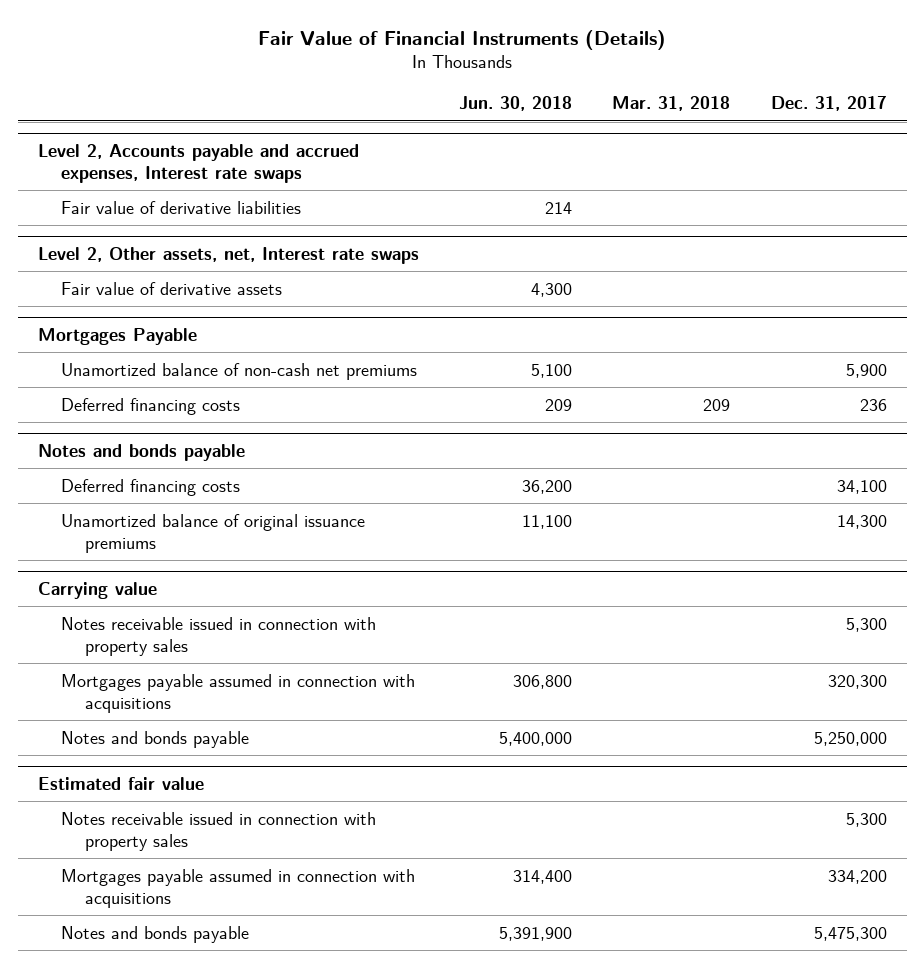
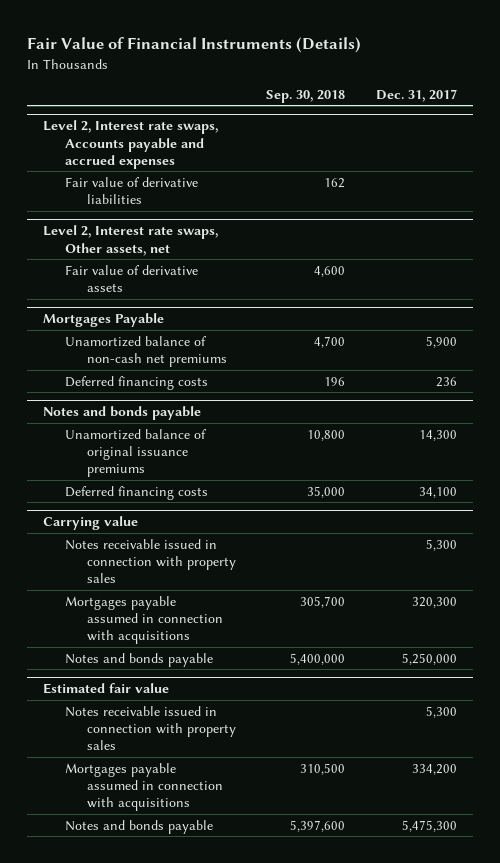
[459,96,573,112] Jun. 30, 2018 -> none
[612,96,731,112] Mar. 31, 2018 -> none
none -> [266,89,346,103] Sep. 30, 2018
[37,143,359,183] Level 2, Accounts payable and accrued expenses, Interest rate swaps -> [42,120,218,169] Level 2, Interest rate swaps, Accounts payable and accrued expenses
[37,246,419,264] Level 2, Other assets, net, Interest rate swaps -> [42,225,218,256] Level 2, Interest rate swaps, Other assets, net
[61,478,241,496] Deferred financing costs -> [64,485,208,500] Deferred financing costs

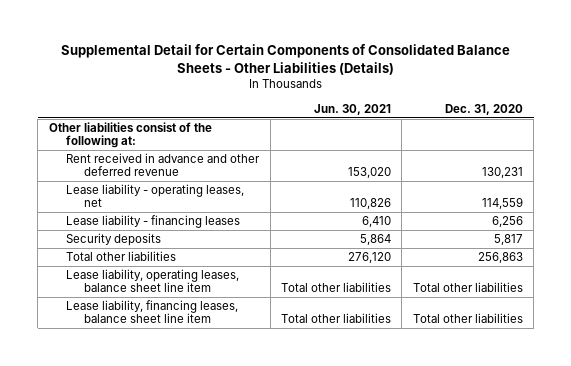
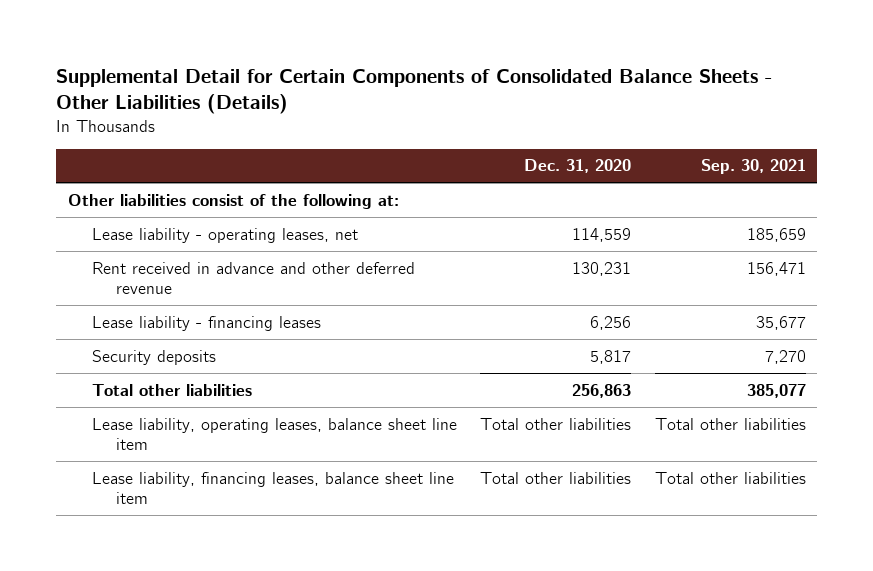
[314,103,392,115] Jun. 30, 2021 -> none
none -> [700,159,806,175] Sep. 30, 2021
[66,153,261,177] Rent received in advance and other deferred revenue -> [91,261,415,294] Rent received in advance and other deferred revenue

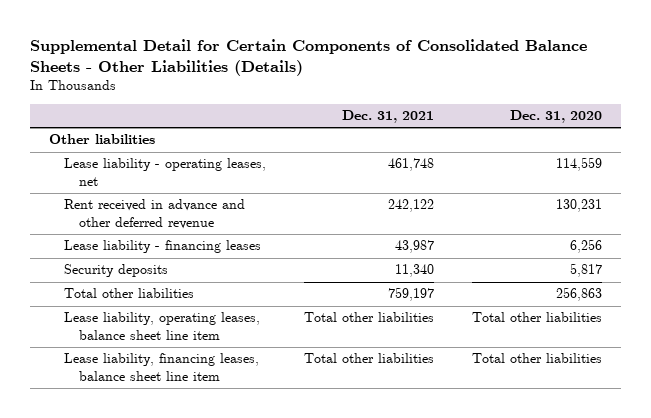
[700,159,806,175] Sep. 30, 2021 -> none
none -> [342,110,435,124] Dec. 31, 2021
[67,193,399,209] Other liabilities consist of the following at: -> [48,134,155,145] Other liabilities

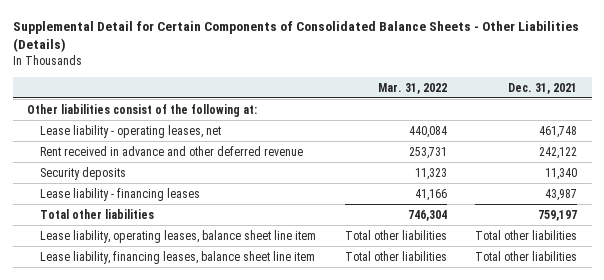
[510,110,603,124] Dec. 31, 2020 -> none
none -> [377,82,447,94] Mar. 31, 2022
[48,134,155,145] Other liabilities -> [26,103,257,117] Other liabilities consist of the following at:
[64,240,262,254] Lease liability - financing leases -> [39,187,200,201] Lease liability - financing leases

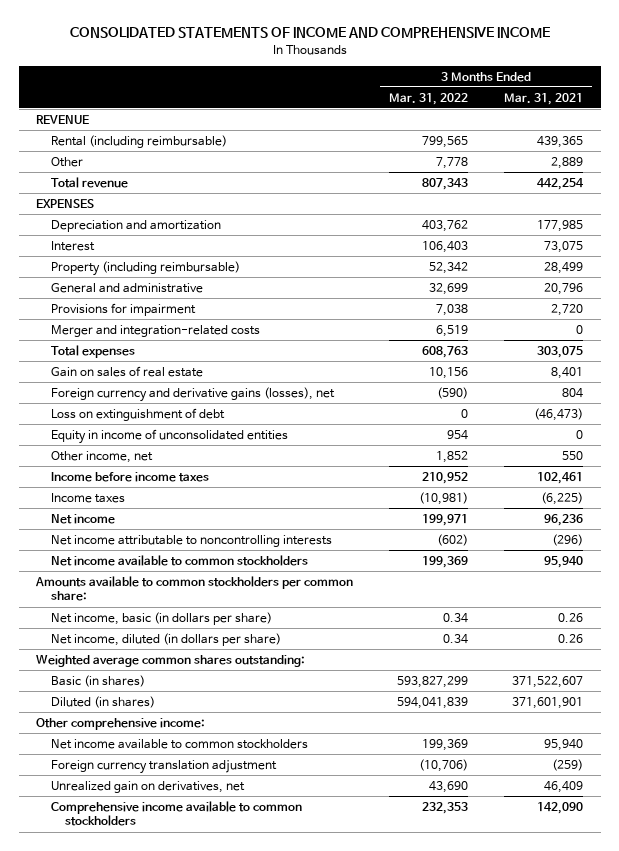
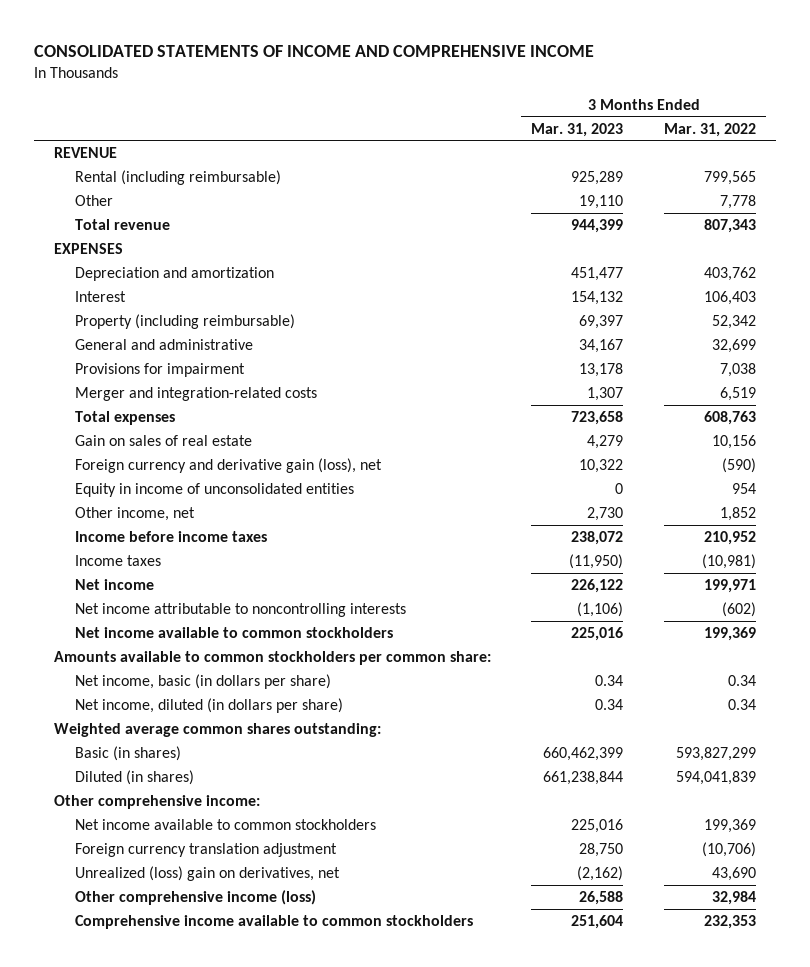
[503,92,583,105] Mar. 31, 2021 -> none
none -> [531,122,624,137] Mar. 31, 2023
[50,407,225,421] Loss on extinguishment of debt -> none
[50,386,335,402] Foreign currency and derivative gains (losses), net -> [75,457,383,473] Foreign currency and derivative gain (loss), net
[50,780,245,793] Unrealized gain on derivatives, net -> [75,865,341,881] Unrealized (loss) gain on derivatives, net
none -> [75,889,317,905] Other comprehensive income (loss)

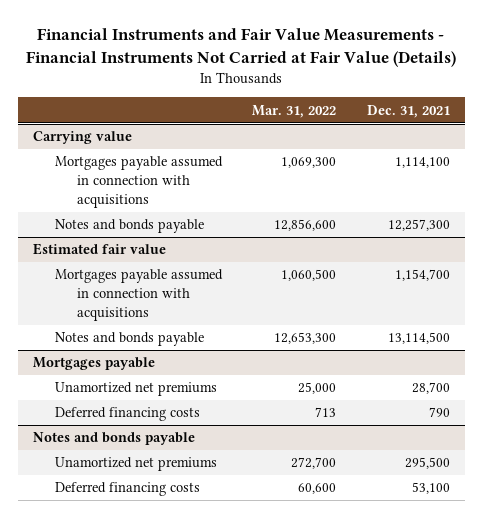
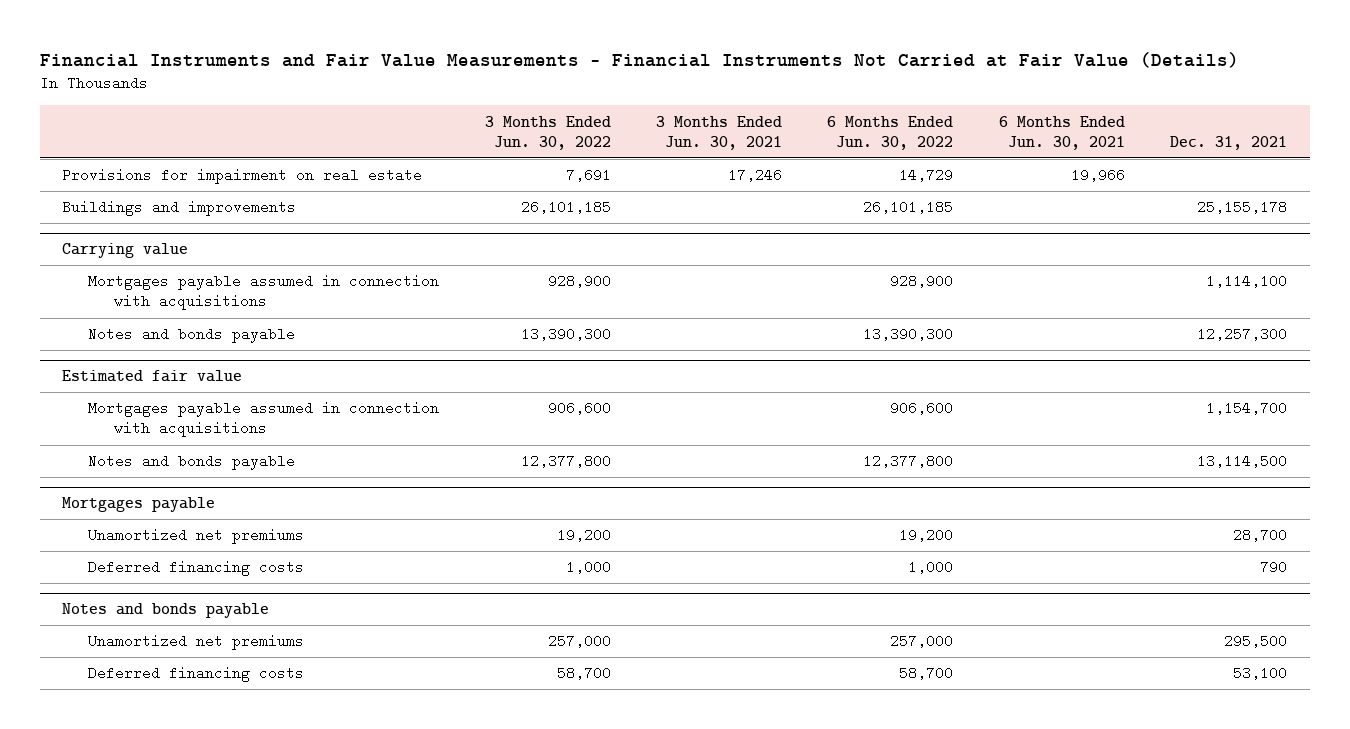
[252,104,337,118] Mar. 31, 2022 -> none
none -> [484,115,611,150] 3 Months Ended Jun. 30, 2022
none -> [655,115,782,150] 3 Months Ended Jun. 30, 2021
none -> [827,115,954,150] 6 Months Ended Jun. 30, 2022
none -> [998,115,1125,150] 6 Months Ended Jun. 30, 2021
none -> [62,168,423,185] Provisions for impairment on real estate
none -> [62,200,297,217] Buildings and improvements

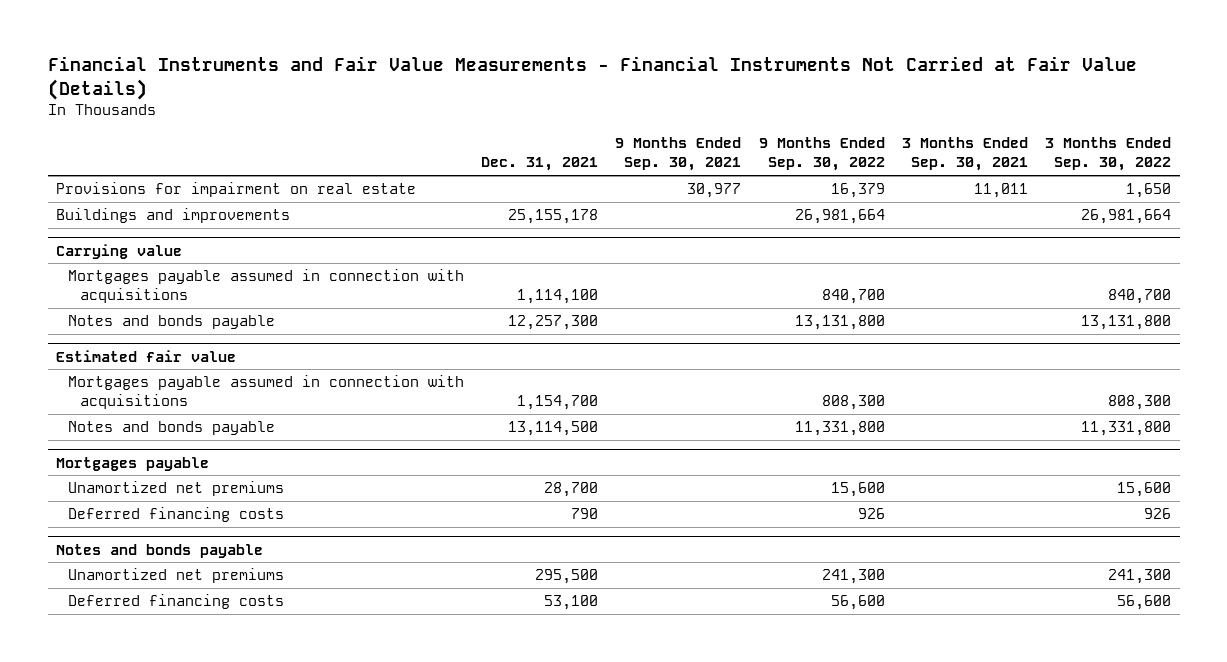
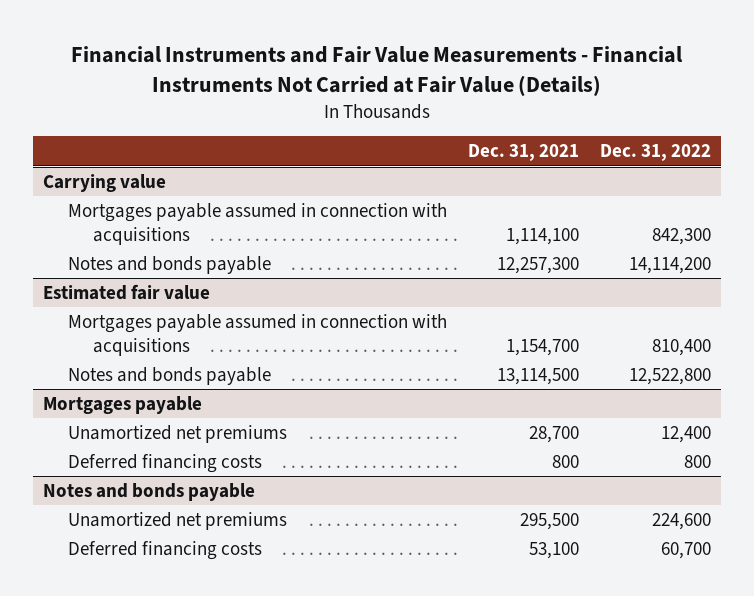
[615,137,742,172] 9 Months Ended Sep. 30, 2021 -> none
[758,137,885,172] 9 Months Ended Sep. 30, 2022 -> none
[901,137,1028,172] 3 Months Ended Sep. 30, 2021 -> none
[1045,137,1172,172] 3 Months Ended Sep. 30, 2022 -> none
none -> [599,144,711,162] Dec. 31, 2022
[56,182,417,198] Provisions for impairment on real estate -> none
[56,208,291,224] Buildings and improvements -> none
[571,508,599,520] 790 -> [551,454,579,468] 800

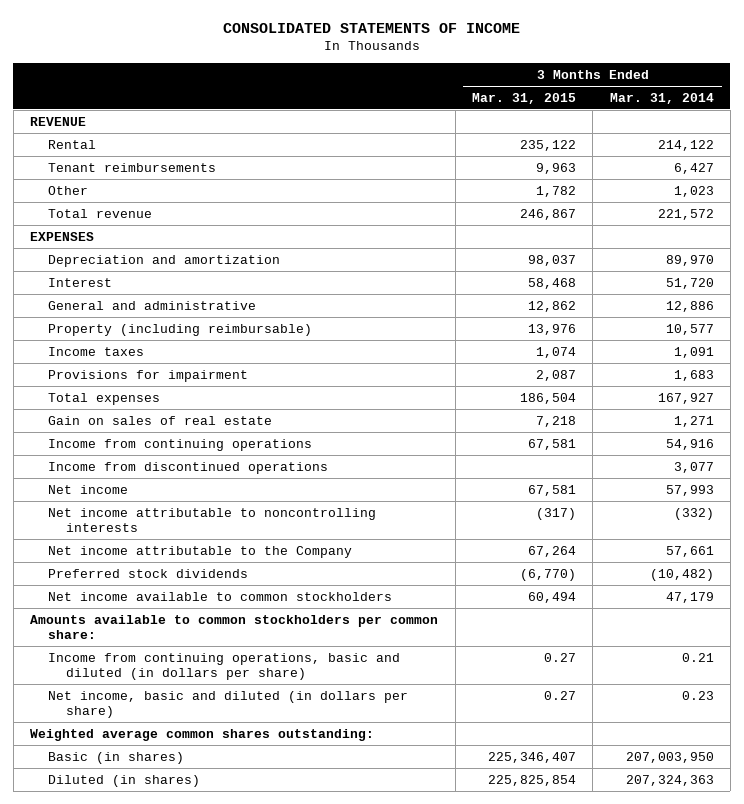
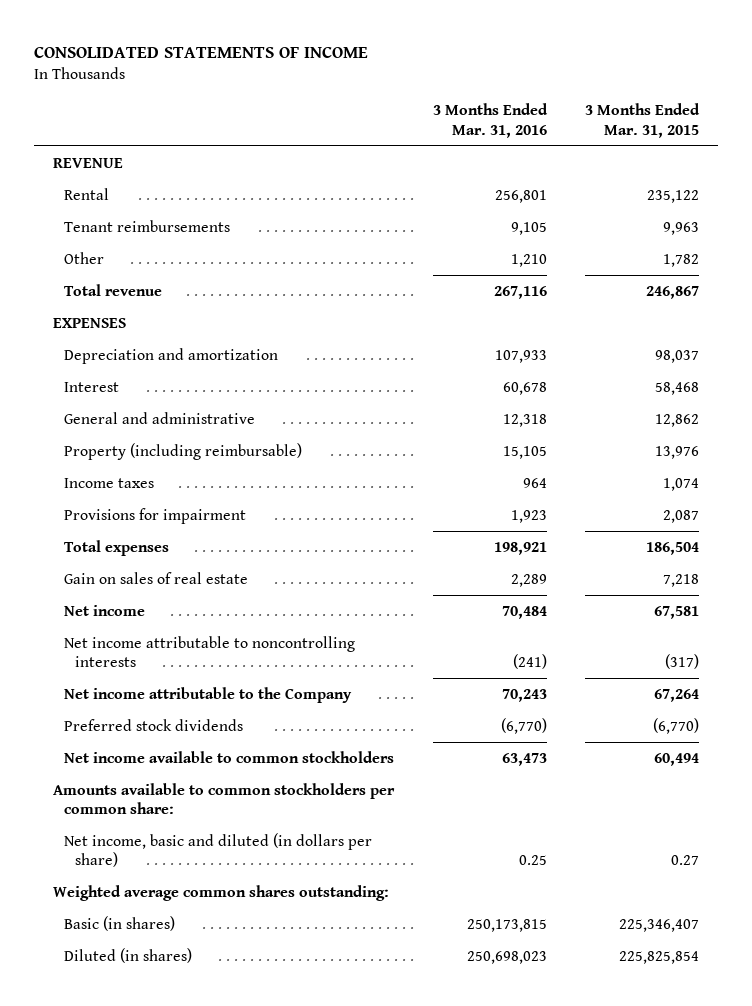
[609,92,714,104] Mar. 31, 2014 -> none
none -> [432,102,548,138] 3 Months Ended Mar. 31, 2016
[48,438,313,451] Income from continuing operations -> none
[48,461,329,474] Income from discontinued operations -> none
[48,652,401,681] Income from continuing operations, basic and diluted (in dollars per share) -> none

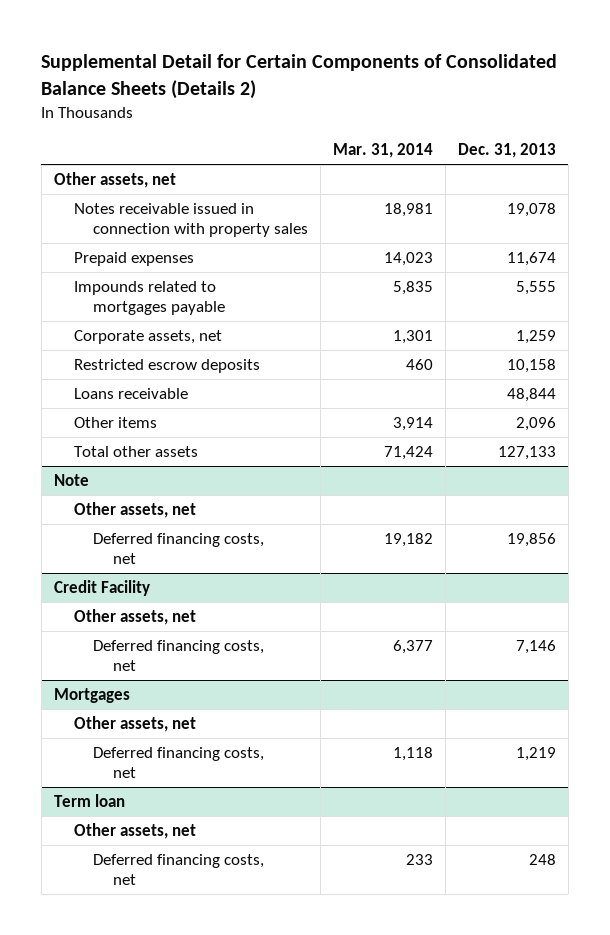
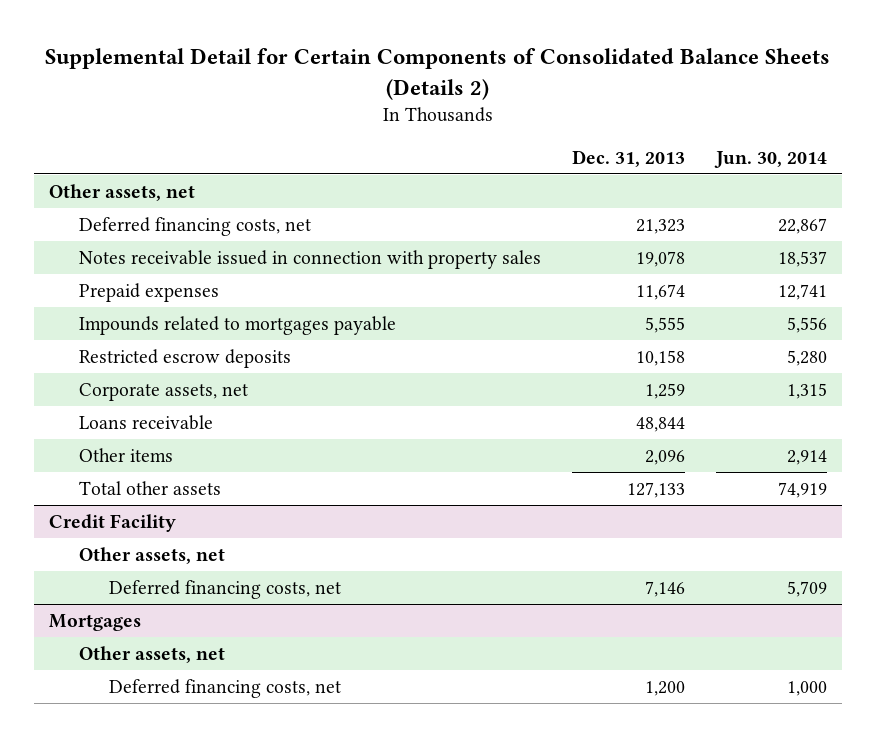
[333,143,434,159] Mar. 31, 2014 -> none
none -> [713,150,827,168] Jun. 30, 2014
none -> [79,216,312,236] Deferred financing costs, net
[73,330,222,345] Corporate assets, net -> [79,382,249,401] Corporate assets, net
[53,474,89,487] Note -> none
[73,502,196,519] Other assets, net -> none
[93,533,265,565] Deferred financing costs, net -> none
[53,794,125,808] Term loan -> none
[73,823,196,840] Other assets, net -> none
[93,854,265,886] Deferred financing costs, net -> none
[515,747,556,762] 1,219 -> [644,680,685,696] 1,200

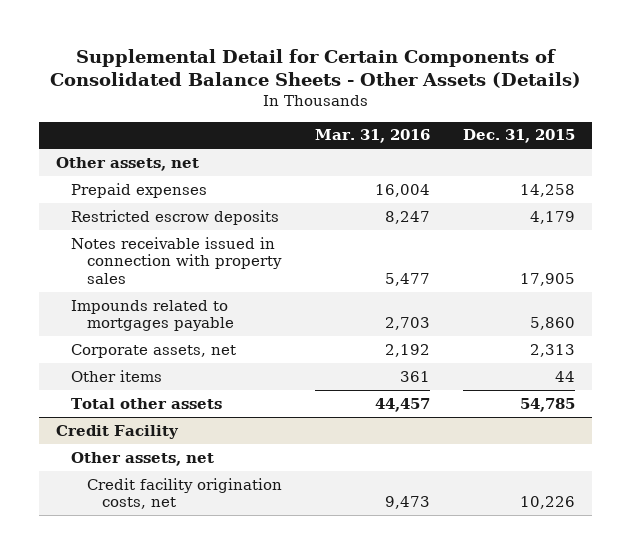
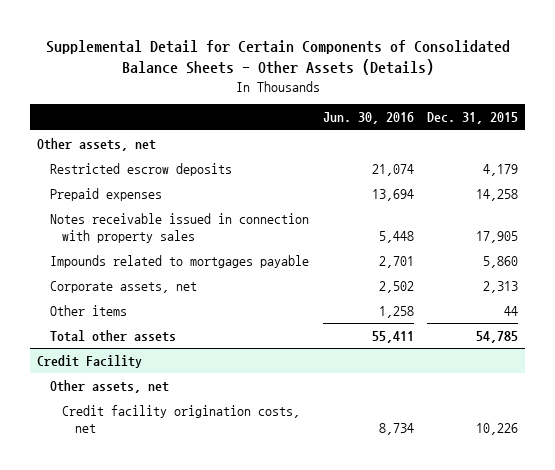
[314,129,430,144] Mar. 31, 2016 -> none
none -> [322,112,414,125] Jun. 30, 2016
[71,182,208,198] Prepaid expenses -> [49,188,162,202] Prepaid expenses

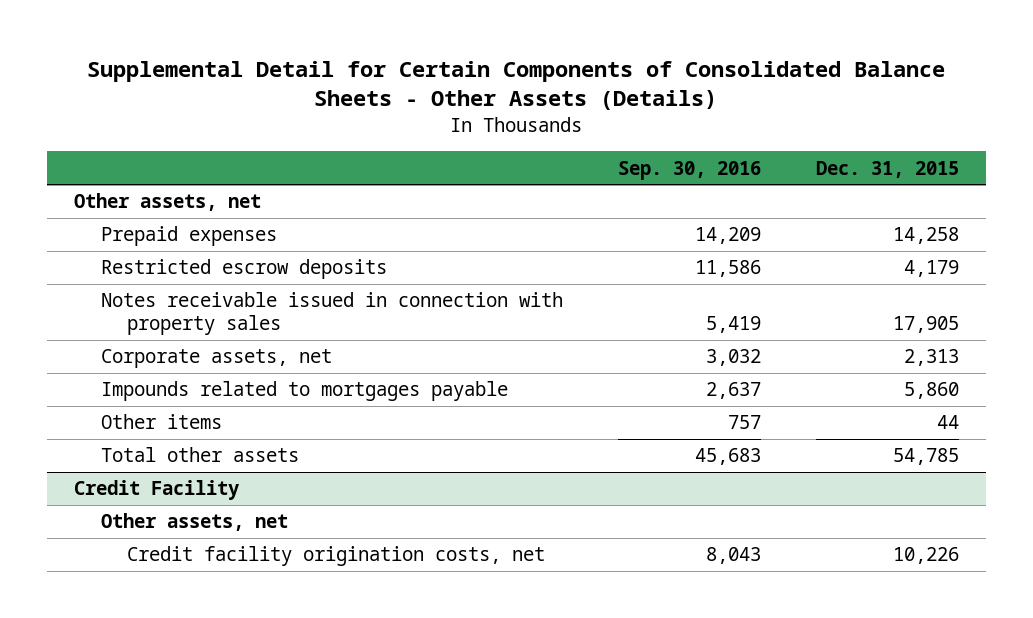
[322,112,414,125] Jun. 30, 2016 -> none
none -> [617,160,761,180] Sep. 30, 2016
[49,163,232,177] Restricted escrow deposits -> [100,259,387,280] Restricted escrow deposits
[49,255,309,269] Impounds related to mortgages payable -> [100,381,508,402] Impounds related to mortgages payable

